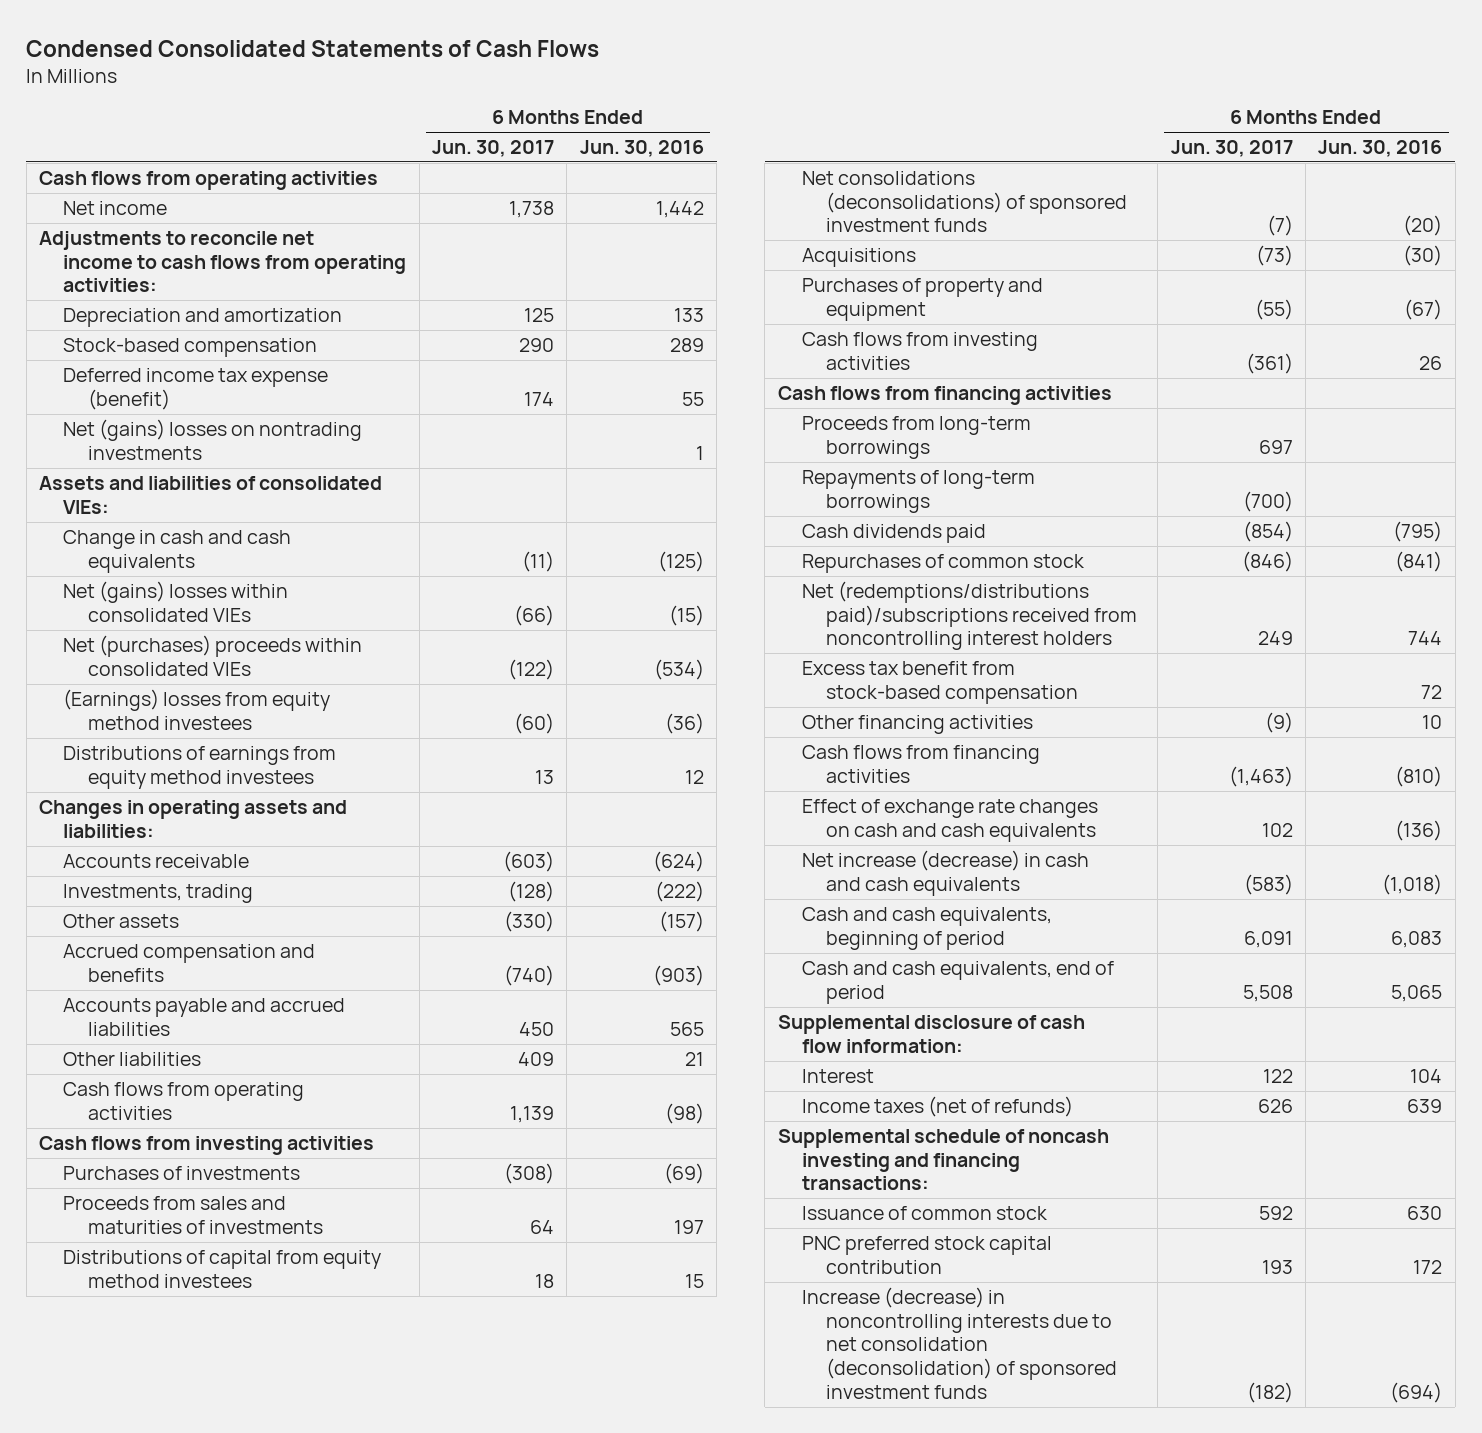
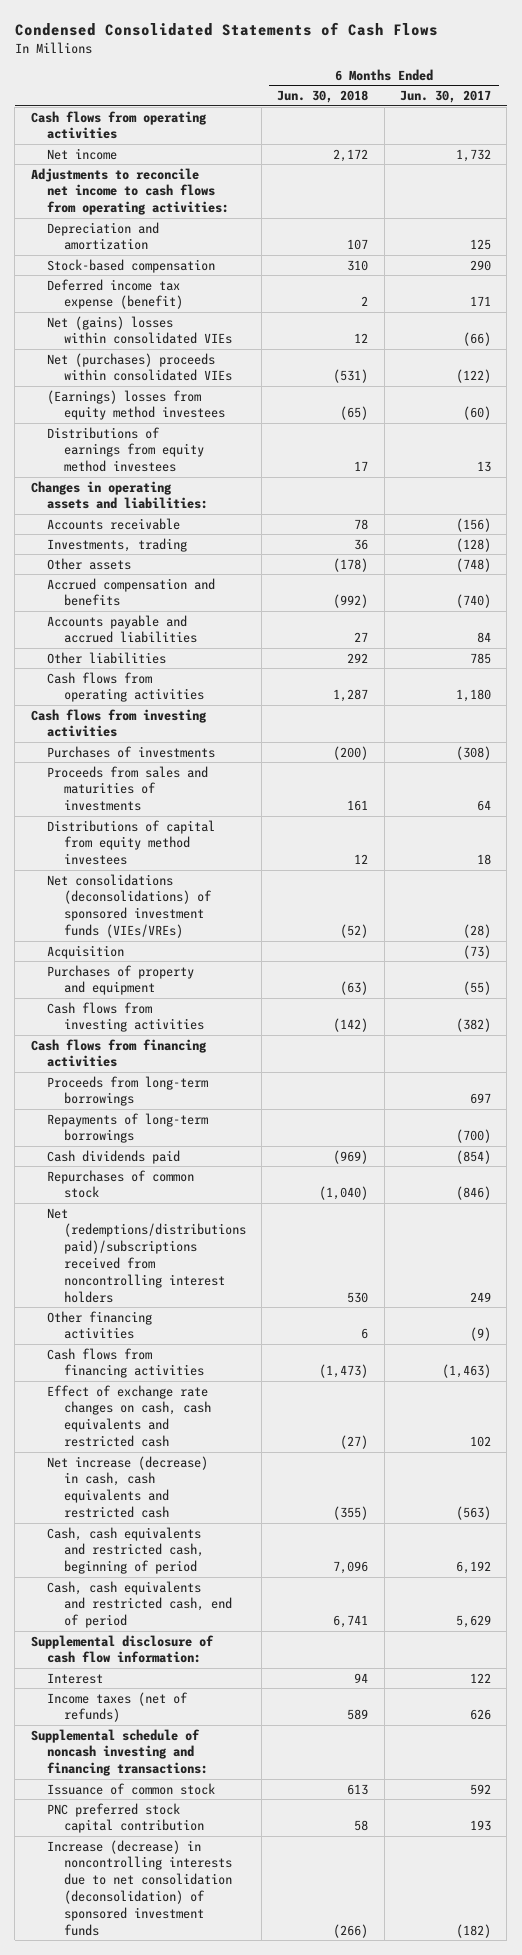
[579,140,704,158] Jun. 30, 2016 -> none
none -> [277,90,369,104] Jun. 30, 2018
[509,201,555,219] 1,738 -> [455,148,491,162] 1,732
[63,419,363,460] Net (gains) losses on nontrading investments -> none
[39,476,383,514] Assets and liabilities of consolidated VIEs: -> none
[63,530,292,573] Change in cash and cash equivalents -> none
[524,391,555,406] 174 -> [469,296,491,307] 171
[503,851,555,873] (603) -> [455,517,491,532] (156)
[504,911,555,933] (330) -> [455,557,491,572] (748)
[519,1021,555,1036] 450 -> [476,632,491,644] 84
[518,1052,555,1067] 409 -> [469,652,491,664] 785
[510,1105,555,1123] 1,139 -> [455,689,491,703] 1,180
[801,171,1128,233] Net consolidations (deconsolidations) of sponsored investment funds -> [47,873,212,939] Net consolidations (deconsolidations) of sponsored investment funds (VIEs/VREs)
[1266,215,1293,237] (7) -> [462,924,491,939] (28)
[801,248,916,268] Acquisitions -> [47,944,125,959] Acquisition
[1245,352,1293,374] (361) -> [455,1018,491,1033] (382)
[801,661,1079,704] Excess tax benefit from stock-based compensation -> none
[801,799,1098,842] Effect of exchange rate changes on cash and cash equivalents -> [47,1384,211,1448] Effect of exchange rate changes on cash, cash equivalents and restricted cash
[801,850,1089,896] Net increase (decrease) in cash and cash equivalents -> [47,1455,209,1519] Net increase (decrease) in cash, cash equivalents and restricted cash
[1243,873,1293,895] (583) -> [455,1506,491,1521] (563)
[801,907,1052,950] Cash and cash equivalents, beginning of period -> [47,1526,204,1575] Cash, cash equivalents and restricted cash, beginning of period
[1243,930,1293,948] 6,091 -> [455,1561,491,1575] 6,192
[801,961,1114,1004] Cash and cash equivalents, end of period -> [47,1580,232,1629] Cash, cash equivalents and restricted cash, end of period
[1242,984,1293,1002] 5,508 -> [455,1615,491,1629] 5,629

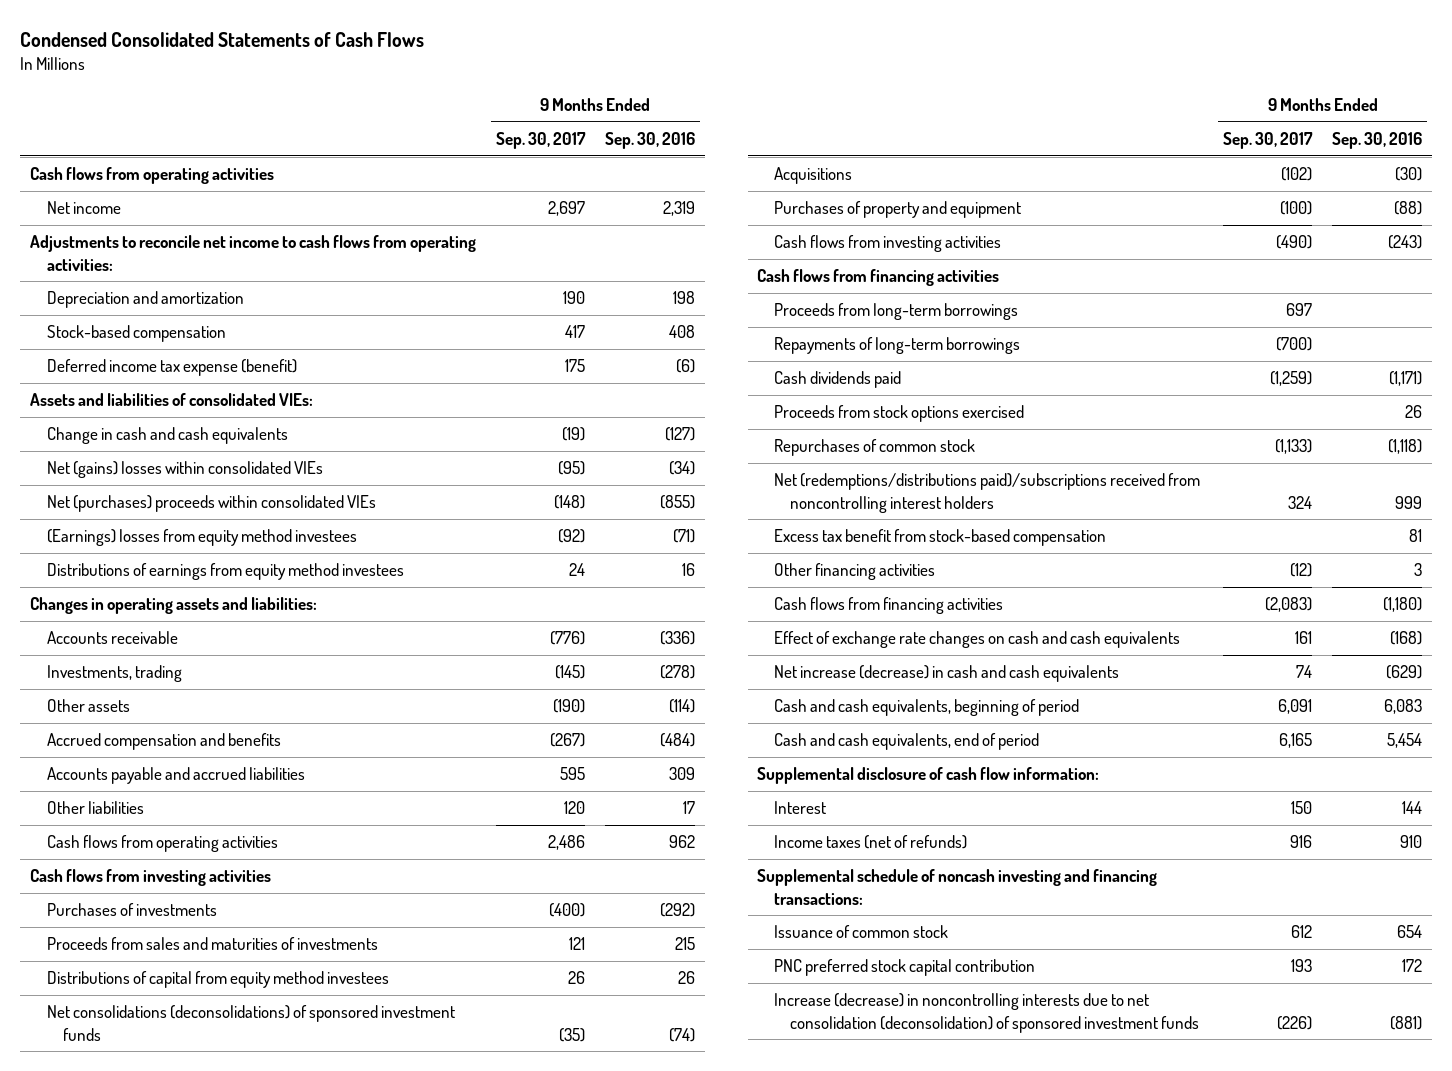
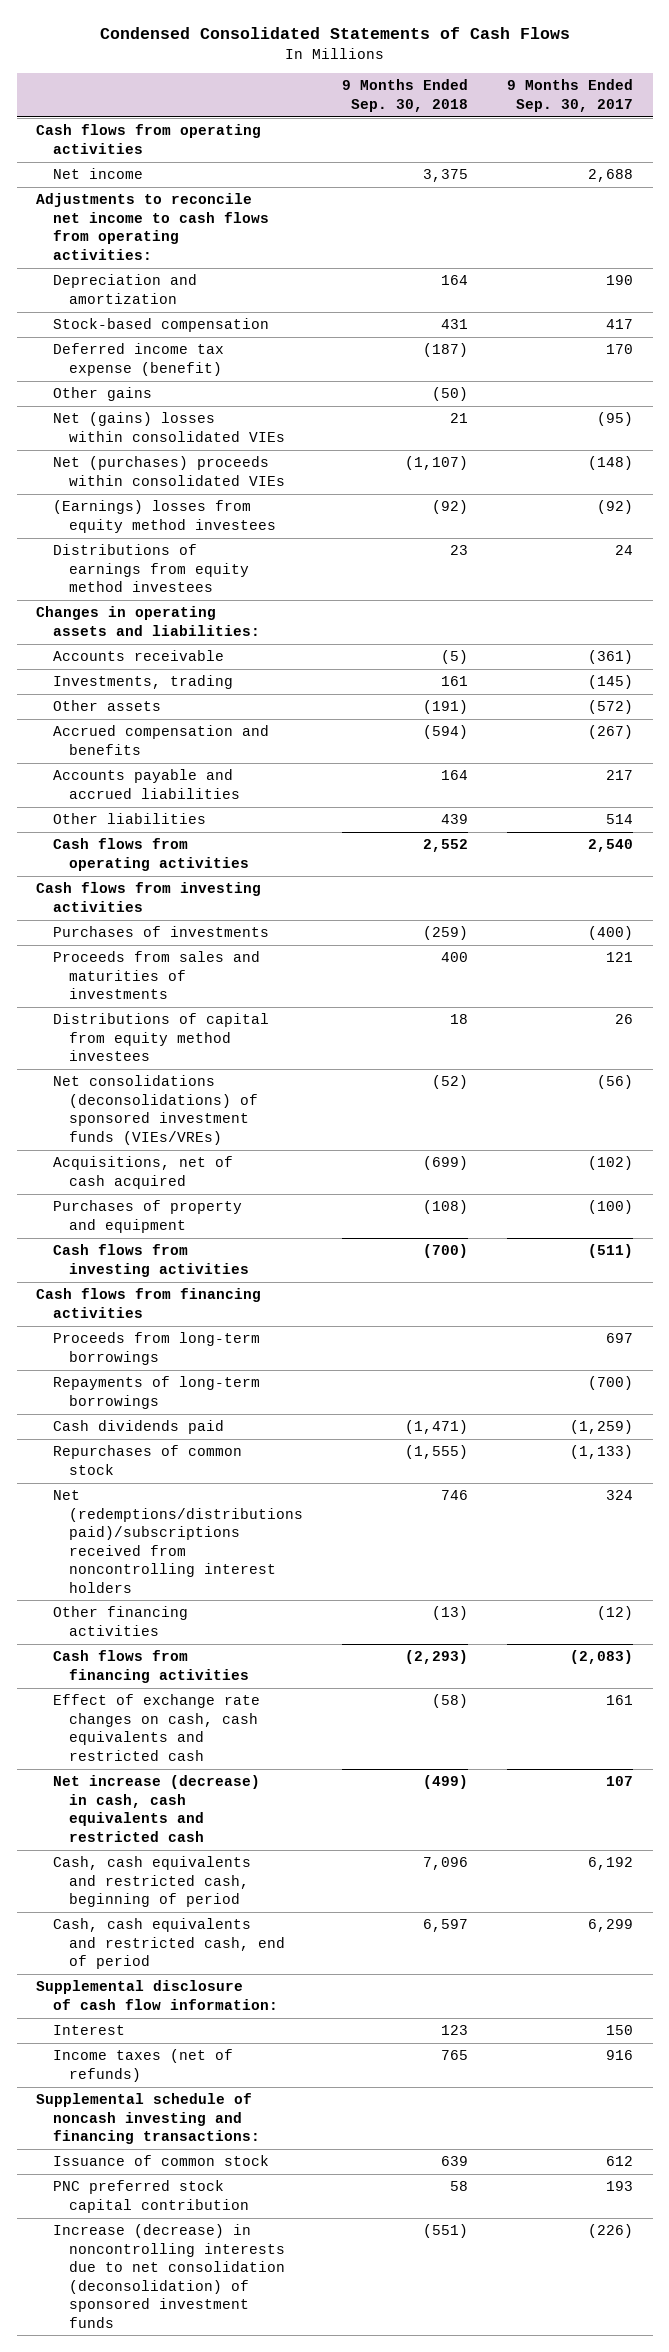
[604,131,695,149] Sep. 30, 2016 -> none
none -> [341,79,468,112] 9 Months Ended Sep. 30, 2018
[548,201,586,217] 2,697 -> [588,169,634,183] 2,688
[30,393,314,407] Assets and liabilities of consolidated VIEs: -> none
[46,427,288,445] Change in cash and cash equivalents -> none
[565,359,586,373] 175 -> [606,344,634,355] 170
none -> [52,387,152,402] Other gains
[550,631,586,646] (776) -> [588,650,634,665] (361)
[553,699,586,714] (190) -> [588,700,634,715] (572)
[560,767,586,781] 595 -> [606,770,634,781] 217
[564,801,586,815] 120 -> [606,814,634,825] 514
[548,835,586,851] 2,486 -> [588,839,634,853] 2,540
[46,1005,455,1041] Net consolidations (deconsolidations) of sponsored investment funds -> [52,1075,258,1145] Net consolidations (deconsolidations) of sponsored investment funds (VIEs/VREs)
[559,1027,586,1042] (35) -> [597,1075,634,1090] (56)
[773,167,852,185] Acquisitions -> [52,1156,233,1189] Acquisitions, net of cash acquired
[1276,235,1313,250] (490) -> [588,1244,634,1259] (511)
[773,405,1024,423] Proceeds from stock options exercised -> none
[773,529,1106,547] Excess tax benefit from stock-based compensation -> none
[773,631,1180,649] Effect of exchange rate changes on cash and cash equivalents -> [52,1694,260,1761] Effect of exchange rate changes on cash, cash equivalents and restricted cash
[773,665,1119,683] Net increase (decrease) in cash and cash equivalents -> [52,1775,260,1842] Net increase (decrease) in cash, cash equivalents and restricted cash
[1296,665,1313,679] 74 -> [606,1776,634,1787] 107
[773,699,1079,717] Cash and cash equivalents, beginning of period -> [52,1856,251,1908] Cash, cash equivalents and restricted cash, beginning of period
[1278,699,1313,715] 6,091 -> [588,1857,634,1871] 6,192
[773,733,1039,751] Cash and cash equivalents, end of period -> [52,1918,285,1970] Cash, cash equivalents and restricted cash, end of period
[1279,733,1313,749] 6,165 -> [588,1919,634,1933] 6,299

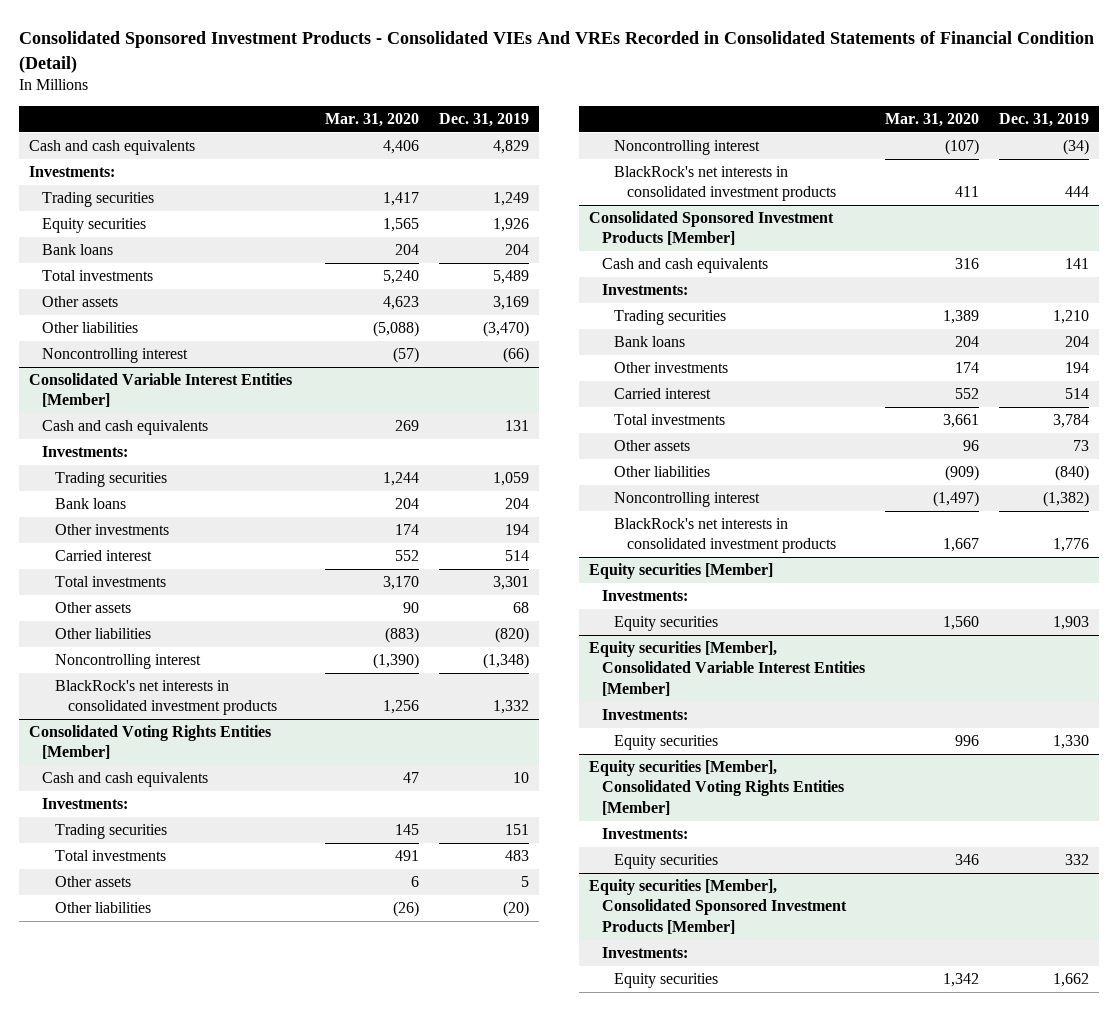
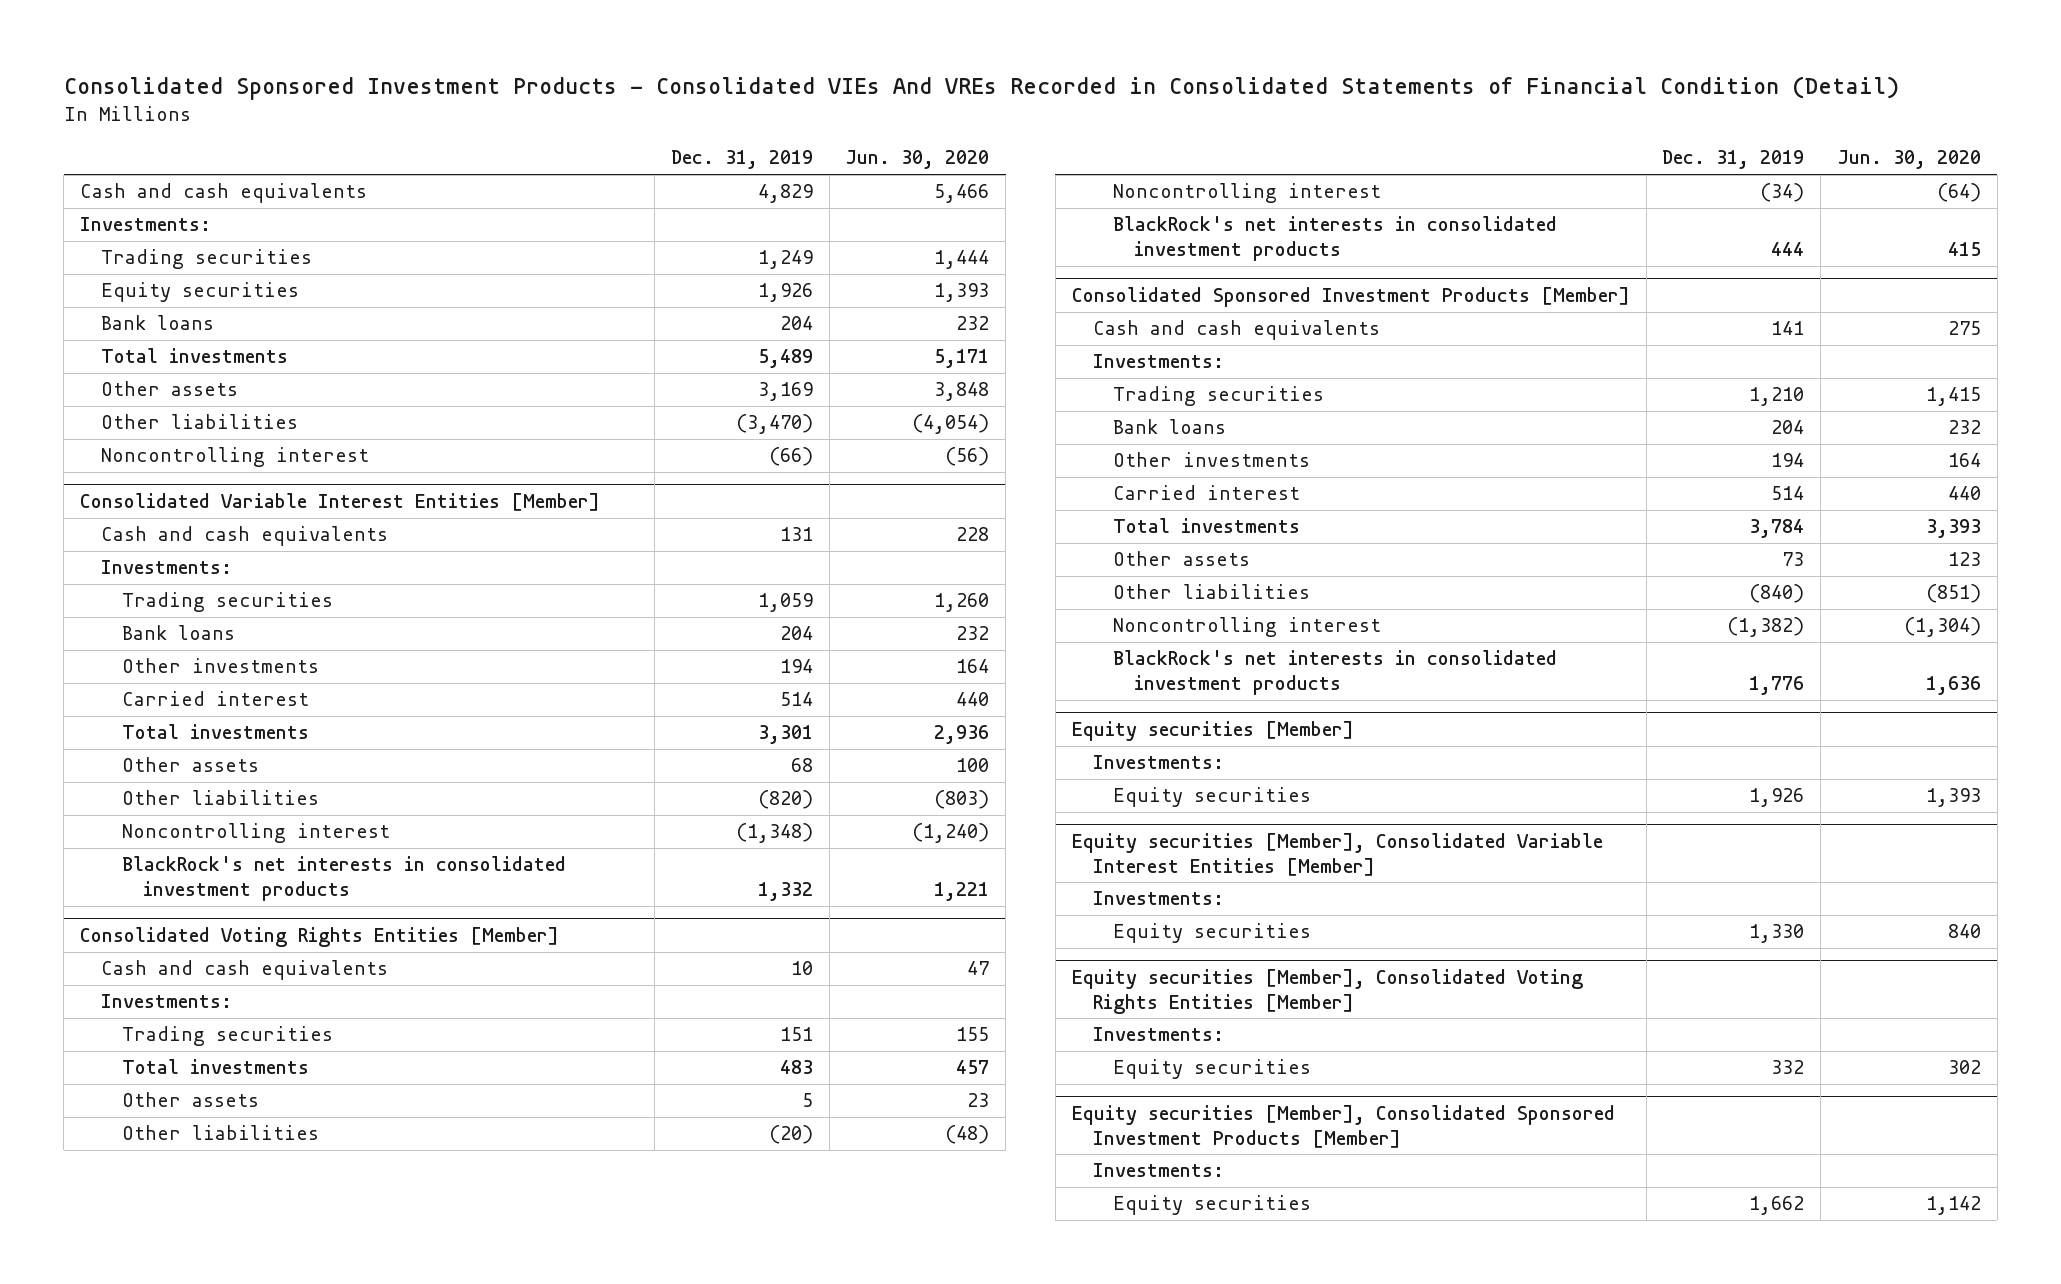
[325,112,420,127] Mar. 31, 2020 -> none
none -> [845,150,990,170] Jun. 30, 2020
[1052,616,1089,631] 1,903 -> [1749,788,1805,808] 1,926

